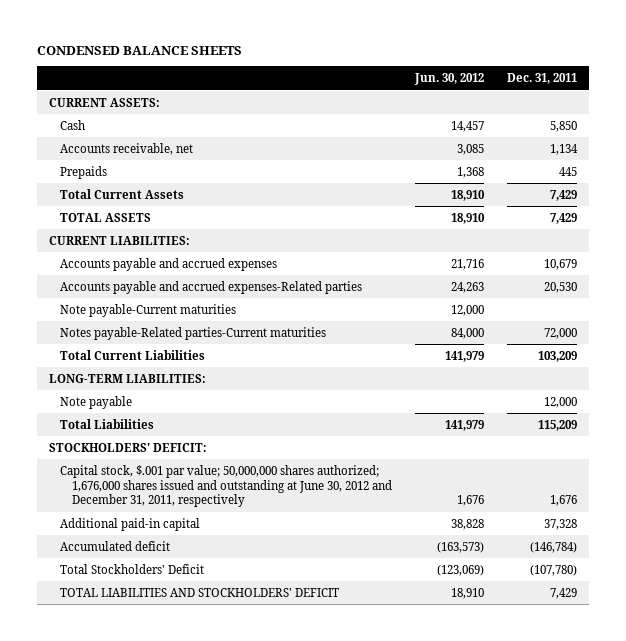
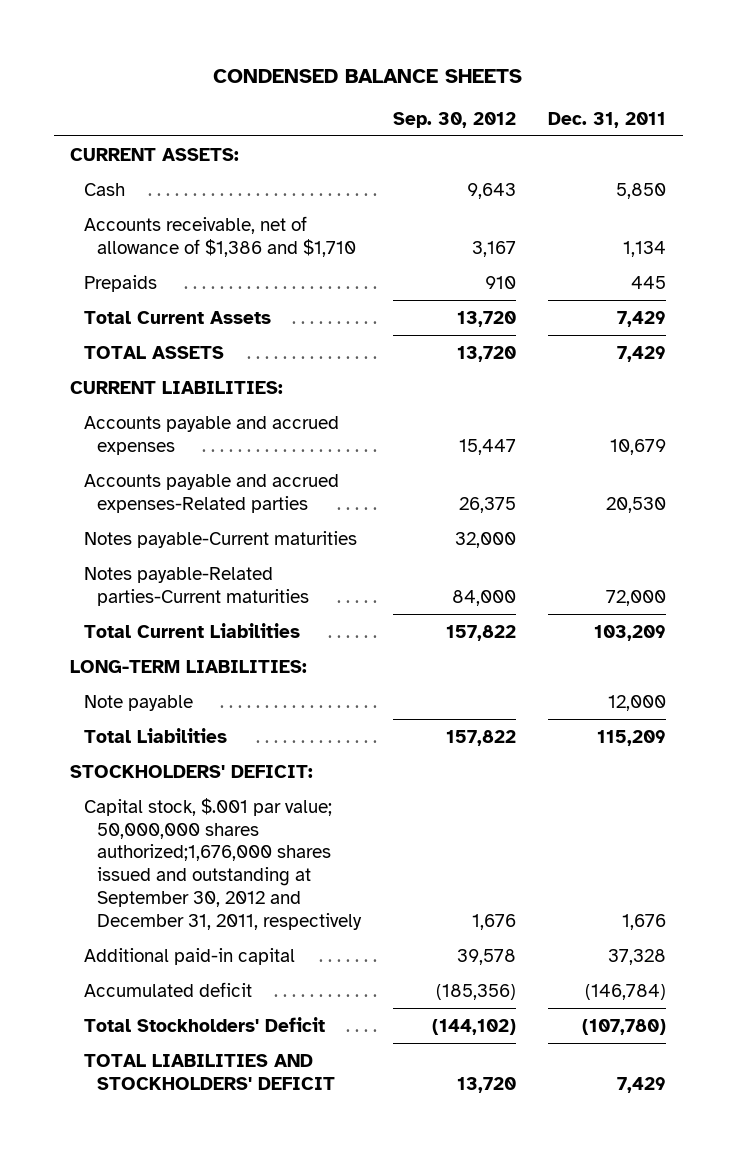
[414,72,485,85] Jun. 30, 2012 -> none
none -> [393,111,517,128] Sep. 30, 2012
[60,142,194,155] Accounts receivable, net -> [83,215,356,257] Accounts receivable, net of allowance of $1,386 and $1,710
[60,303,237,317] Note payable-Current maturities -> [83,530,357,548] Notes payable-Current maturities
[60,464,392,508] Capital stock, $.001 par value; 50,000,000 shares authorized; 1,676,000 shares issued and outstanding at June 30, 2012 and December 31, 2011, respectively -> [83,797,362,930] Capital stock, $.001 par value; 50,000,000 shares authorized;1,676,000 shares issued and outstanding at September 30, 2012 and December 31, 2011, respectively

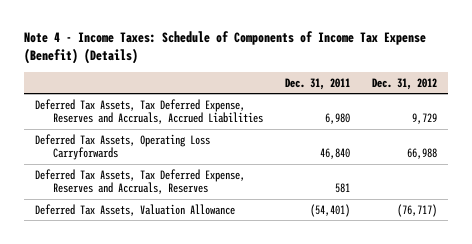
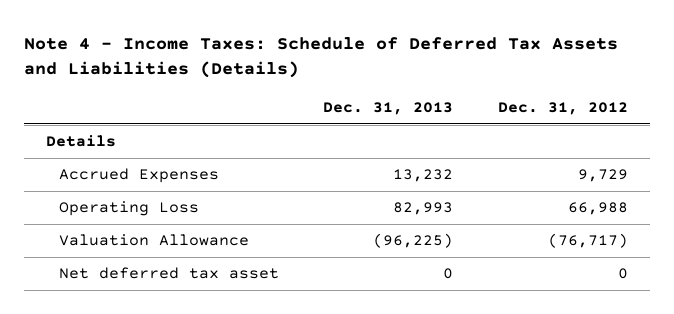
[23,30,426,65] Note 4 - Income Taxes: Schedule of Components of Income Tax Expense (Benefit) (Details) -> [23,37,618,79] Note 4 - Income Taxes: Schedule of Deferred Tax Assets and Liabilities (Details)
[284,77,350,90] Dec. 31, 2011 -> none
none -> [323,102,454,116] Dec. 31, 2013
[34,168,245,195] Deferred Tax Assets, Tax Deferred Expense, Reserves and Accruals, Reserves -> none
none -> [46,135,117,148] Details
[34,98,263,125] Deferred Tax Assets, Tax Deferred Expense, Reserves and Accruals, Accrued Liabilities -> [58,168,219,184] Accrued Expenses
[34,133,210,161] Deferred Tax Assets, Operating Loss Carryforwards -> [58,201,199,217] Operating Loss
[34,203,235,216] Deferred Tax Assets, Valuation Allowance -> [58,234,249,247] Valuation Allowance
none -> [58,267,279,280] Net deferred tax asset

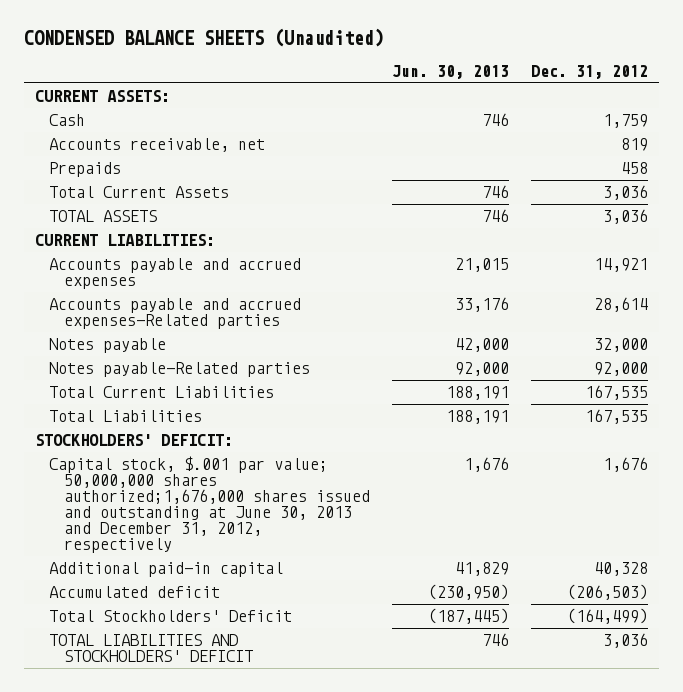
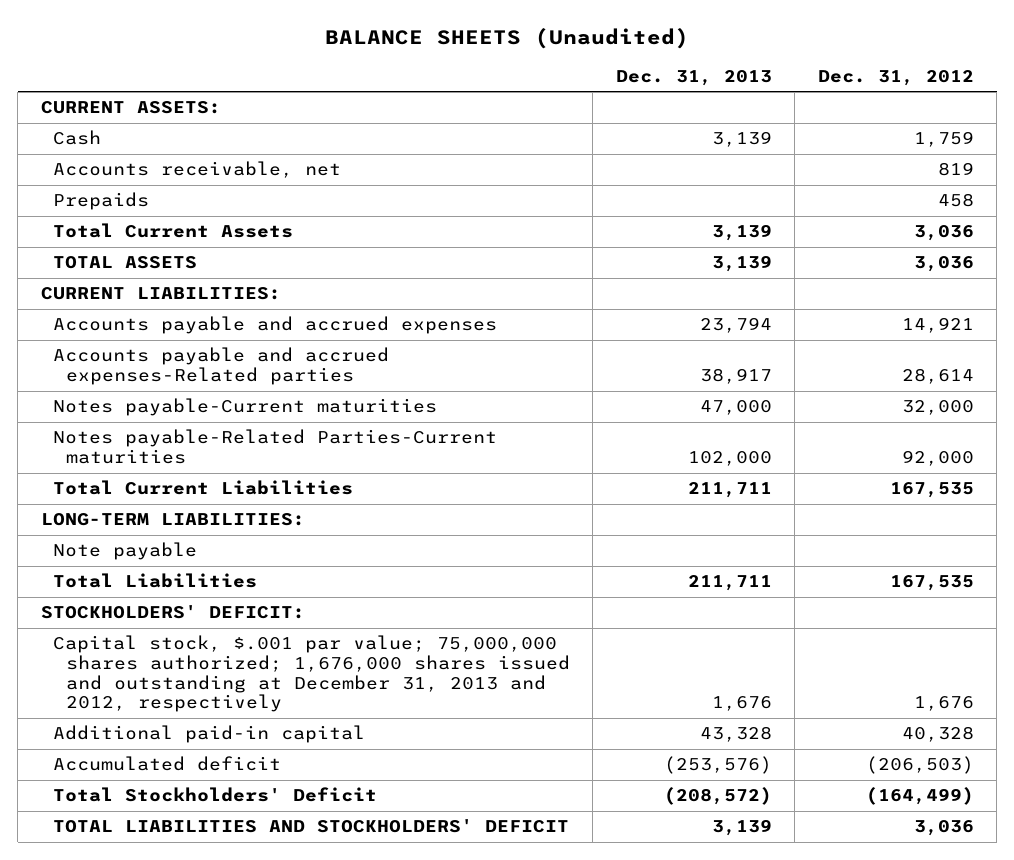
[24,28,385,48] CONDENSED BALANCE SHEETS (Unaudited) -> [325,27,690,49] BALANCE SHEETS (Unaudited)
[392,64,510,79] Jun. 30, 2013 -> none
none -> [615,69,772,86] Dec. 31, 2013
[49,338,167,354] Notes payable -> [53,398,438,417] Notes payable-Current maturities
[49,362,311,378] Notes payable-Related parties -> [53,429,498,464] Notes payable-Related Parties-Current maturities
none -> [40,513,305,527] LONG-TERM LIABILITIES:
none -> [53,542,198,561] Note payable
[49,456,370,554] Capital stock, $.001 par value; 50,000,000 shares authorized;1,676,000 shares issued and outstanding at June 30, 2013 and December 31, 2012, respectively -> [53,635,570,713] Capital stock, $.001 par value; 75,000,000 shares authorized; 1,676,000 shares issued and outstanding at December 31, 2013 and 2012, respectively

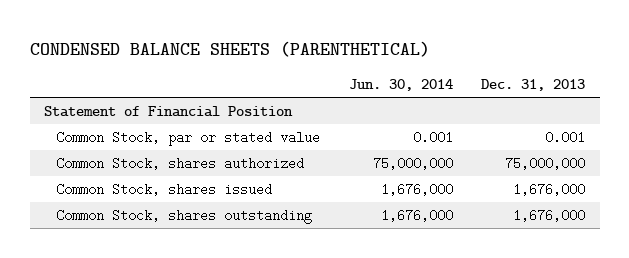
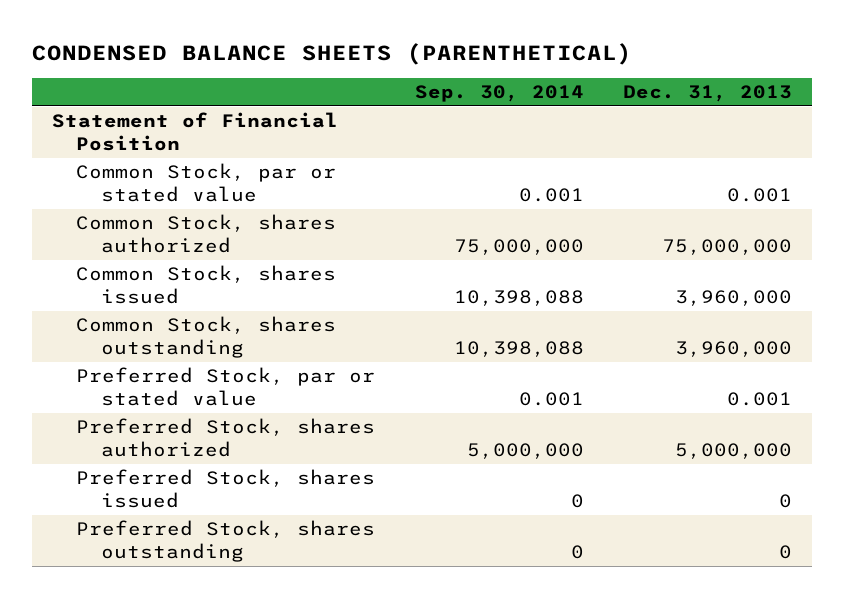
[348,79,453,92] Jun. 30, 2014 -> none
none -> [414,84,584,102] Sep. 30, 2014
[513,183,586,197] 1,676,000 -> [675,290,793,307] 3,960,000
[513,209,586,223] 1,676,000 -> [675,341,793,358] 3,960,000
none -> [76,367,376,407] Preferred Stock, par or stated value
none -> [76,418,376,458] Preferred Stock, shares authorized
none -> [76,469,376,509] Preferred Stock, shares issued
none -> [76,520,376,563] Preferred Stock, shares outstanding

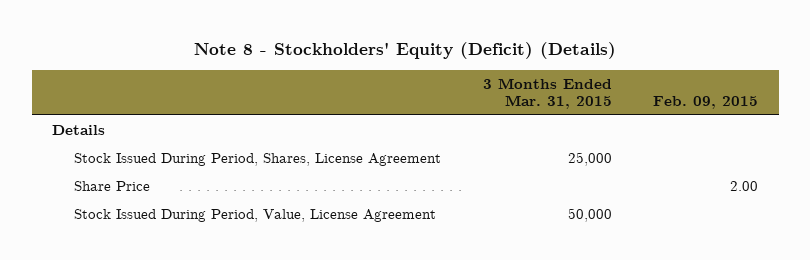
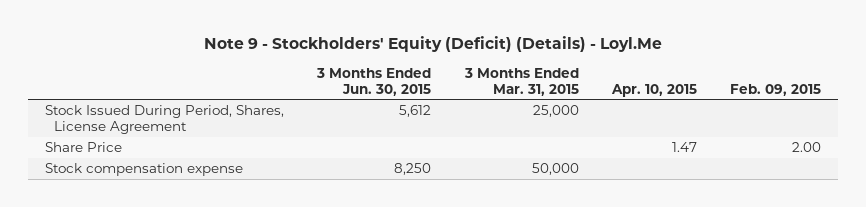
[194,41,617,59] Note 8 - Stockholders' Equity (Deficit) (Details) -> [204,35,663,52] Note 9 - Stockholders' Equity (Deficit) (Details) - Loyl.Me
none -> [316,67,432,96] 3 Months Ended Jun. 30, 2015
none -> [610,83,697,97] Apr. 10, 2015
[52,124,106,135] Details -> none
[74,208,437,222] Stock Issued During Period, Value, License Agreement -> none
none -> [44,163,243,177] Stock compensation expense

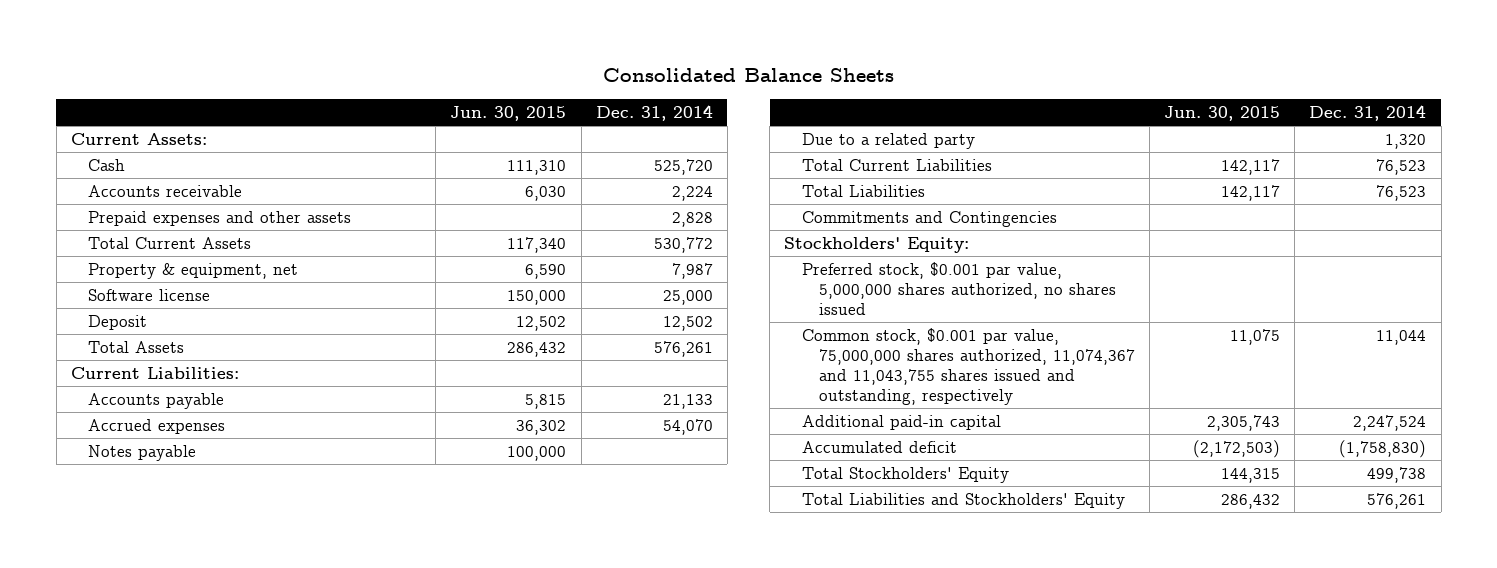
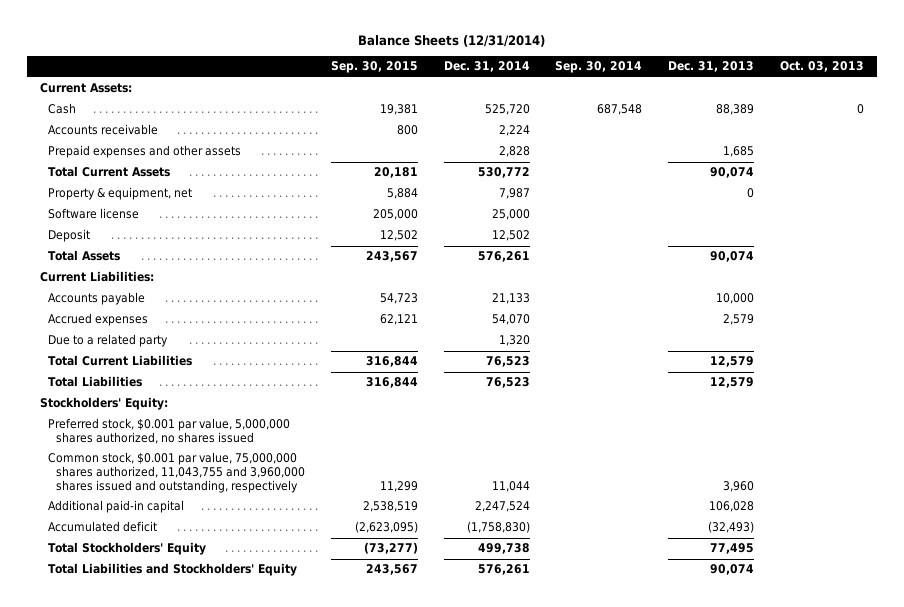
[602,68,894,83] Consolidated Balance Sheets -> [357,34,545,47] Balance Sheets (12/31/2014)
[450,106,567,122] Jun. 30, 2015 -> none
none -> [330,61,418,74] Sep. 30, 2015
none -> [555,61,643,74] Sep. 30, 2014
none -> [668,61,755,73] Dec. 31, 2013
none -> [780,61,865,73] Oct. 03, 2013
[87,444,196,461] Notes payable -> none
[801,210,1057,227] Commitments and Contingencies -> none
[801,327,1135,405] Common stock, $0.001 par value, 75,000,000 shares authorized, 11,074,367 and 11,043,755 shares issued and outstanding, respectively -> [47,452,305,493] Common stock, $0.001 par value, 75,000,000 shares authorized, 11,043,755 and 3,960,000 shares issued and outstanding, respectively

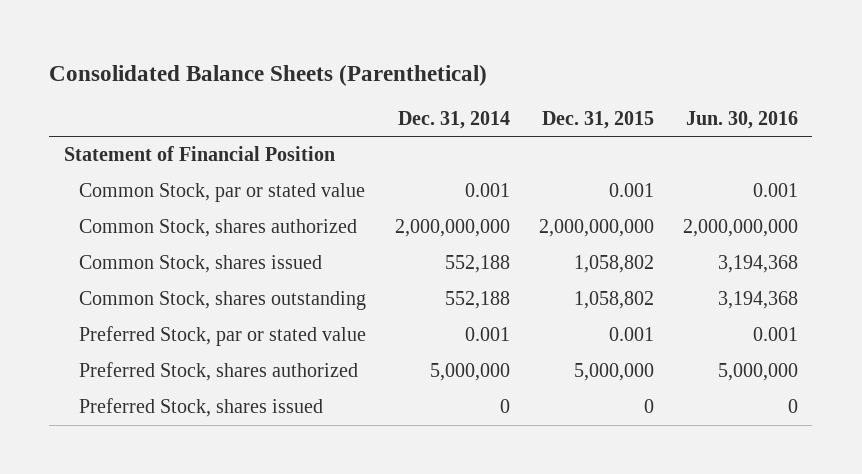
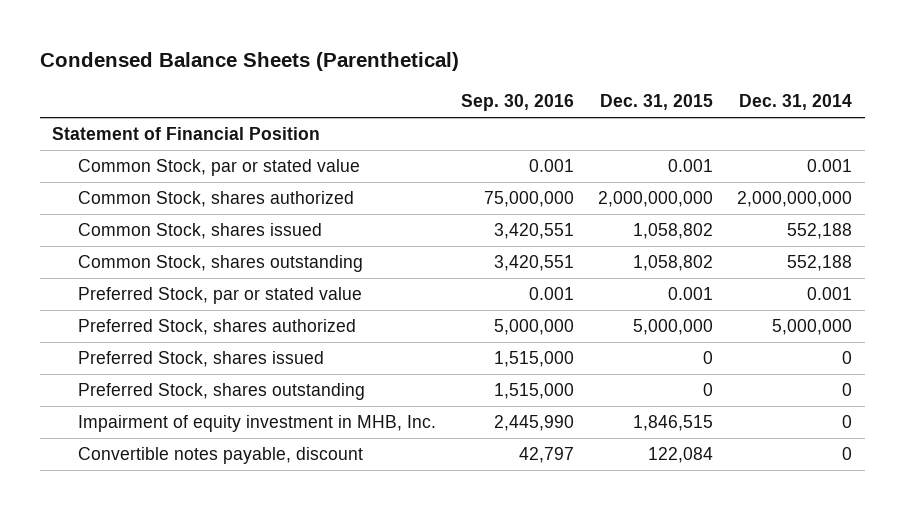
[49,64,488,86] Consolidated Balance Sheets (Parenthetical) -> [39,52,459,72] Condensed Balance Sheets (Parenthetical)
[685,111,798,130] Jun. 30, 2016 -> none
none -> [460,93,574,111] Sep. 30, 2016
none -> [78,383,366,401] Preferred Stock, shares outstanding
none -> [78,415,437,433] Impairment of equity investment in MHB, Inc.
none -> [78,447,364,465] Convertible notes payable, discount

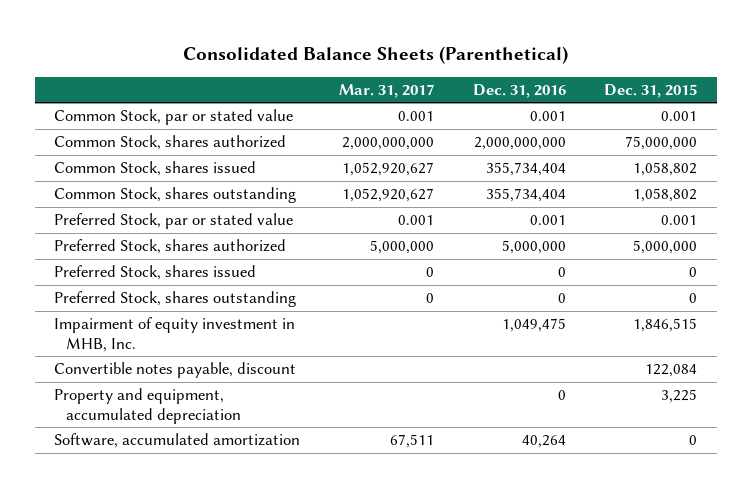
[39,52,459,72] Condensed Balance Sheets (Parenthetical) -> [182,46,568,65] Consolidated Balance Sheets (Parenthetical)
[460,93,574,111] Sep. 30, 2016 -> none
[739,93,853,110] Dec. 31, 2014 -> none
none -> [338,83,434,98] Mar. 31, 2017
none -> [472,83,566,98] Dec. 31, 2016
[51,127,320,141] Statement of Financial Position -> none
[597,191,713,208] 2,000,000,000 -> [625,136,698,151] 75,000,000
none -> [54,388,242,424] Property and equipment, accumulated depreciation
none -> [54,433,301,449] Software, accumulated amortization

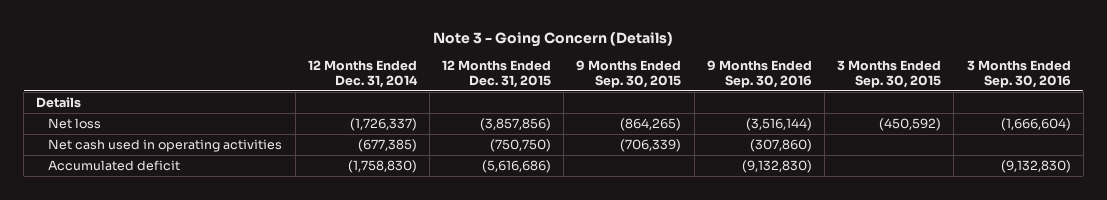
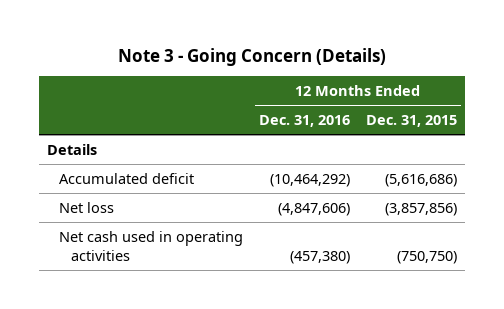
[307,59,418,89] 12 Months Ended Dec. 31, 2014 -> none
[576,59,682,89] 9 Months Ended Sep. 30, 2015 -> none
[706,59,812,89] 9 Months Ended Sep. 30, 2016 -> none
[837,59,942,89] 3 Months Ended Sep. 30, 2015 -> none
[966,59,1071,89] 3 Months Ended Sep. 30, 2016 -> none
none -> [258,115,350,128] Dec. 31, 2016
[48,159,181,171] Accumulated deficit -> [58,172,194,184] Accumulated deficit

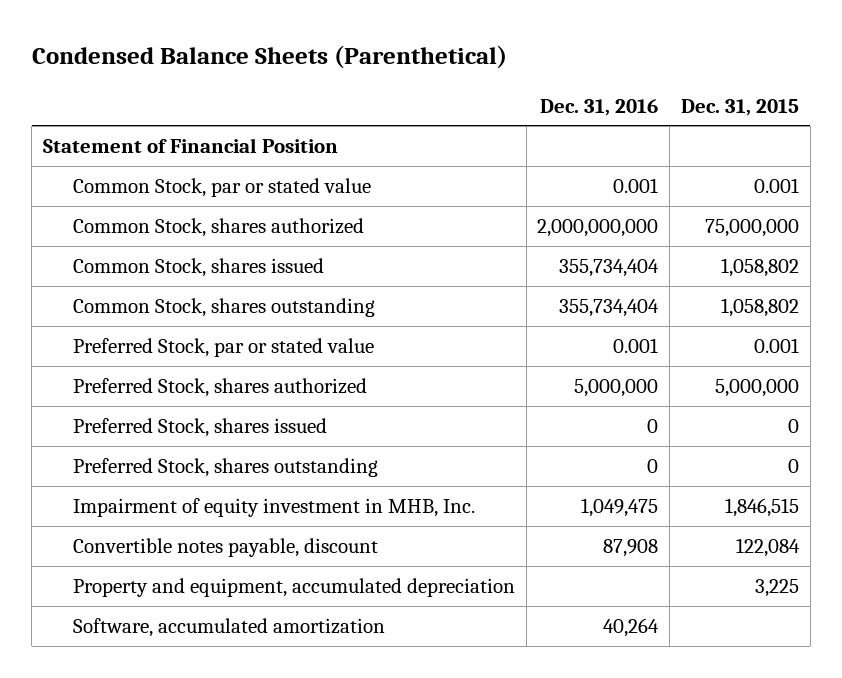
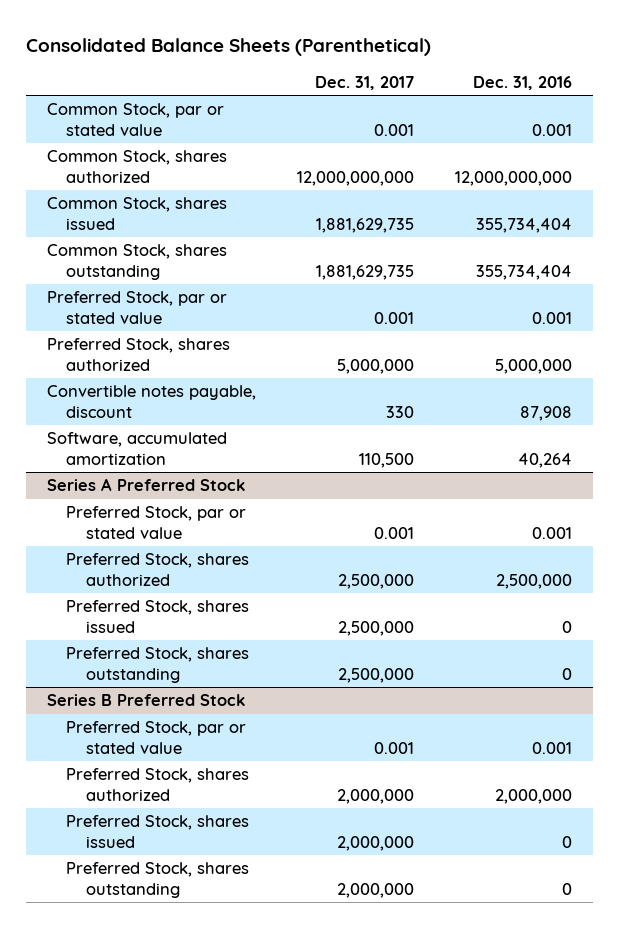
[31,45,507,70] Condensed Balance Sheets (Parenthetical) -> [25,37,431,56] Consolidated Balance Sheets (Parenthetical)
[681,98,800,116] Dec. 31, 2015 -> none
none -> [314,75,414,90] Dec. 31, 2017
[42,138,338,154] Statement of Financial Position -> none
[537,219,659,238] 2,000,000,000 -> [455,170,573,186] 12,000,000,000
[72,418,327,438] Preferred Stock, shares issued -> none
[72,458,378,478] Preferred Stock, shares outstanding -> none
[72,498,475,518] Impairment of equity investment in MHB, Inc. -> none
[72,578,515,598] Property and equipment, accumulated depreciation -> none
none -> [46,478,245,492] Series A Preferred Stock
none -> [66,506,247,539] Preferred Stock, par or stated value
none -> [66,553,250,586] Preferred Stock, shares authorized
none -> [66,600,250,633] Preferred Stock, shares issued
none -> [66,647,250,683] Preferred Stock, shares outstanding
none -> [46,694,245,707] Series B Preferred Stock
none -> [66,721,247,754] Preferred Stock, par or stated value
none -> [66,768,250,801] Preferred Stock, shares authorized
none -> [66,815,250,848] Preferred Stock, shares issued
none -> [66,862,250,898] Preferred Stock, shares outstanding

